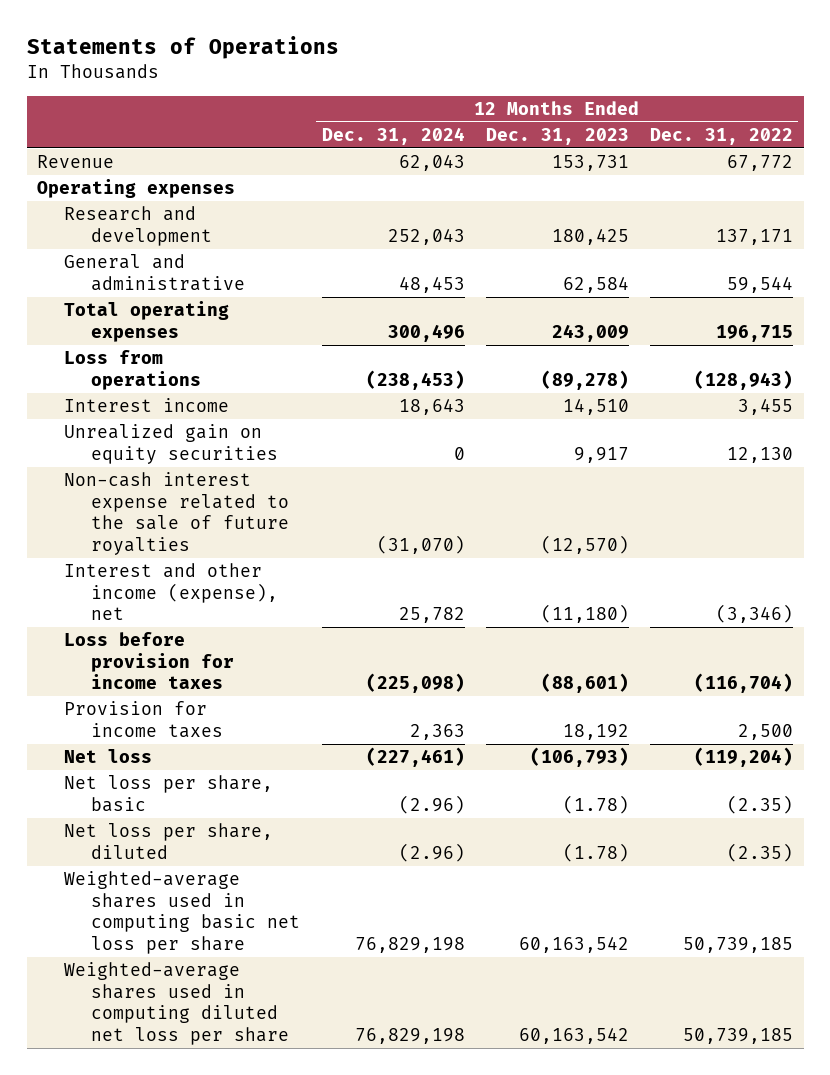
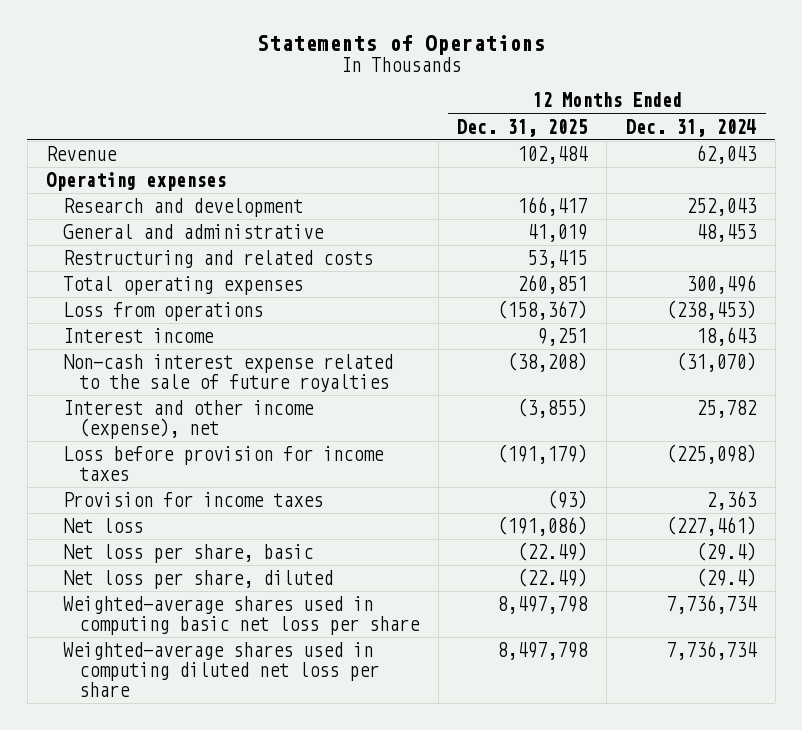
[485,127,629,145] Dec. 31, 2023 -> none
[649,127,793,145] Dec. 31, 2022 -> none
none -> [457,118,588,137] Dec. 31, 2025
none -> [62,250,373,269] Restructuring and related costs
[64,424,279,464] Unrealized gain on equity securities -> none
[398,794,465,814] (2.96) -> [695,542,756,562] (29.4)
[398,842,465,862] (2.96) -> [695,568,756,588] (29.4)
[354,936,465,953] 76,829,198 -> [665,595,757,615] 7,736,734
[354,1027,465,1044] 76,829,198 -> [665,641,757,661] 7,736,734

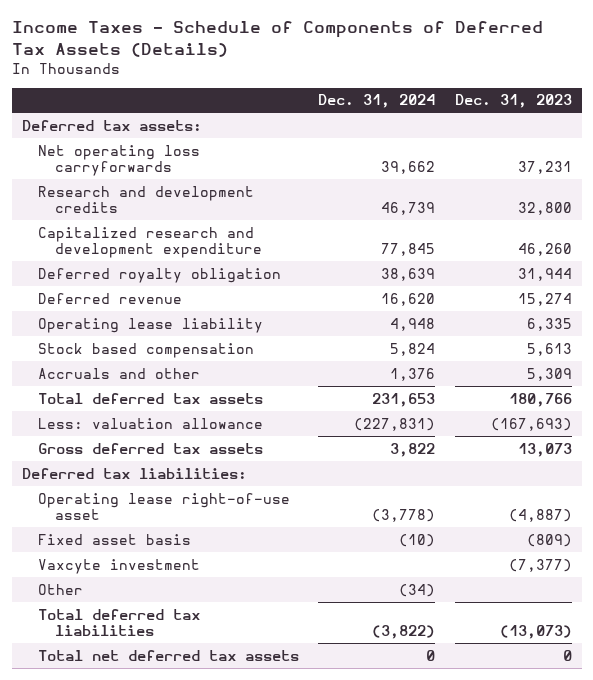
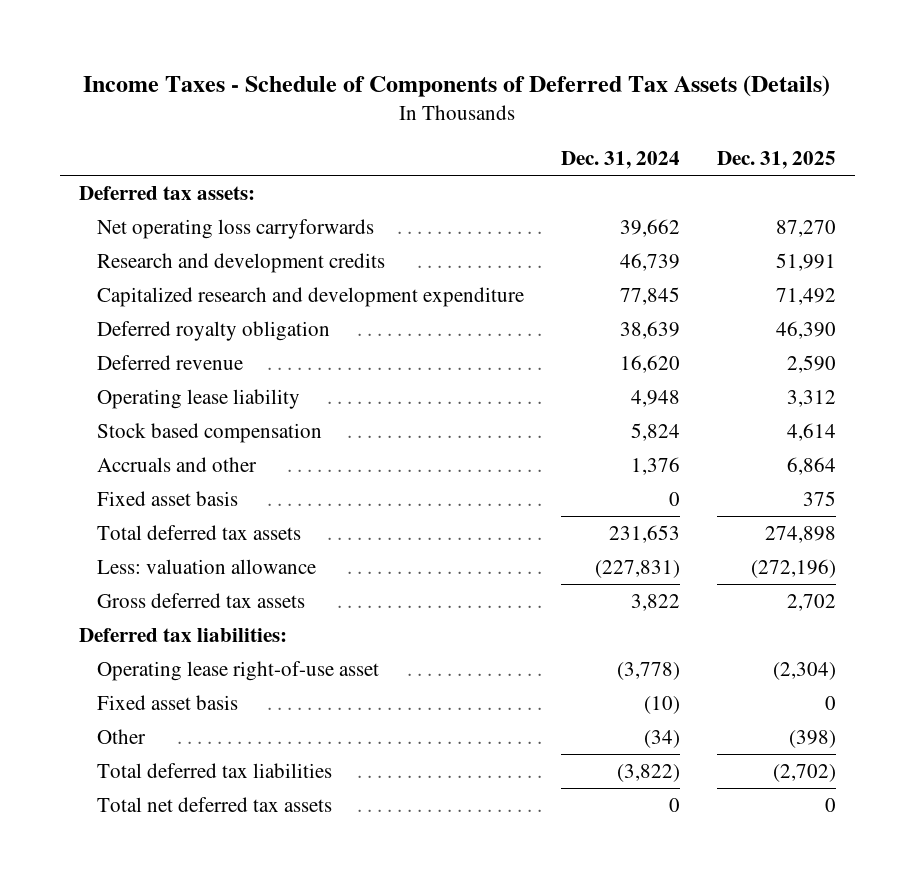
[454,94,572,109] Dec. 31, 2023 -> none
none -> [717,150,837,169] Dec. 31, 2025
none -> [96,490,238,506] Fixed asset basis
[38,558,201,574] Vaxcyte investment -> none

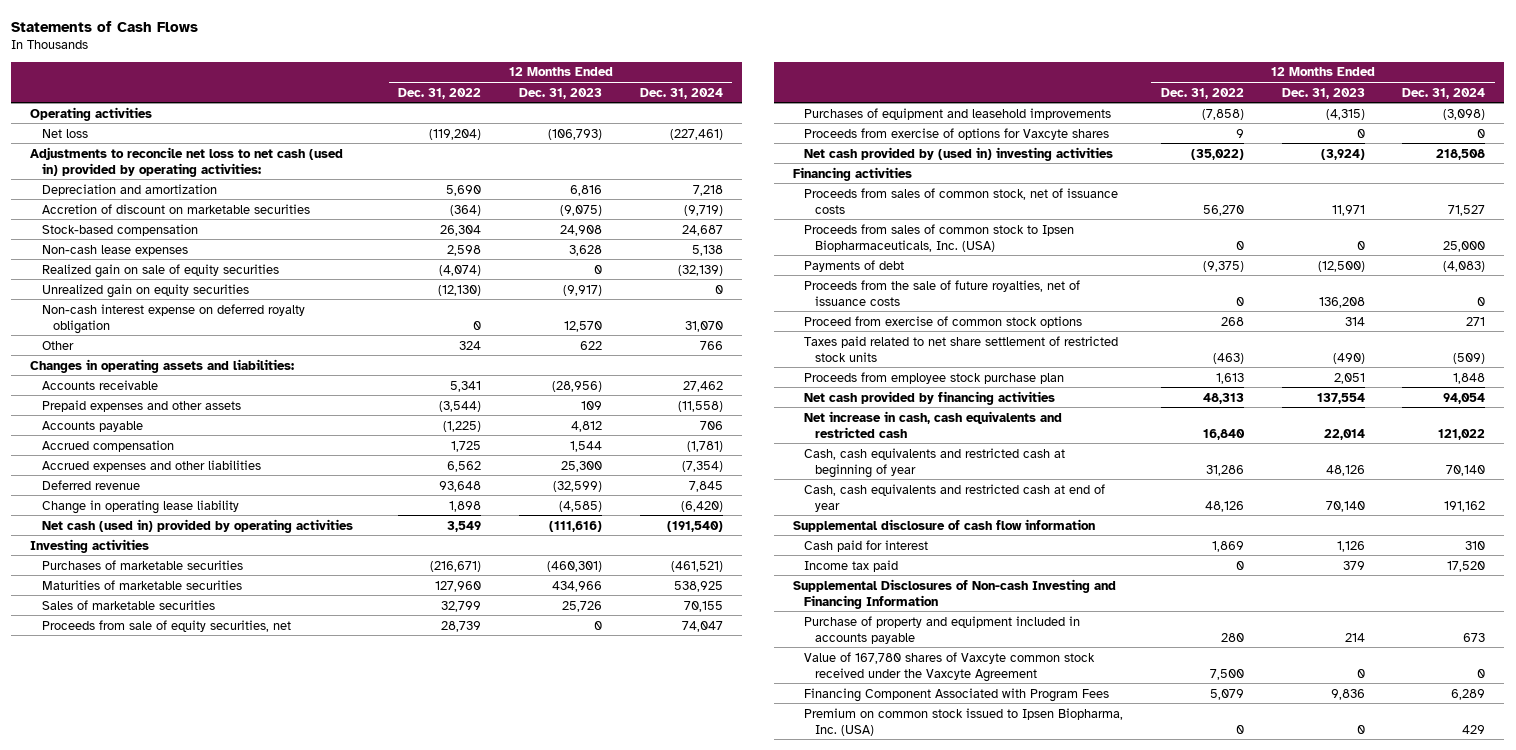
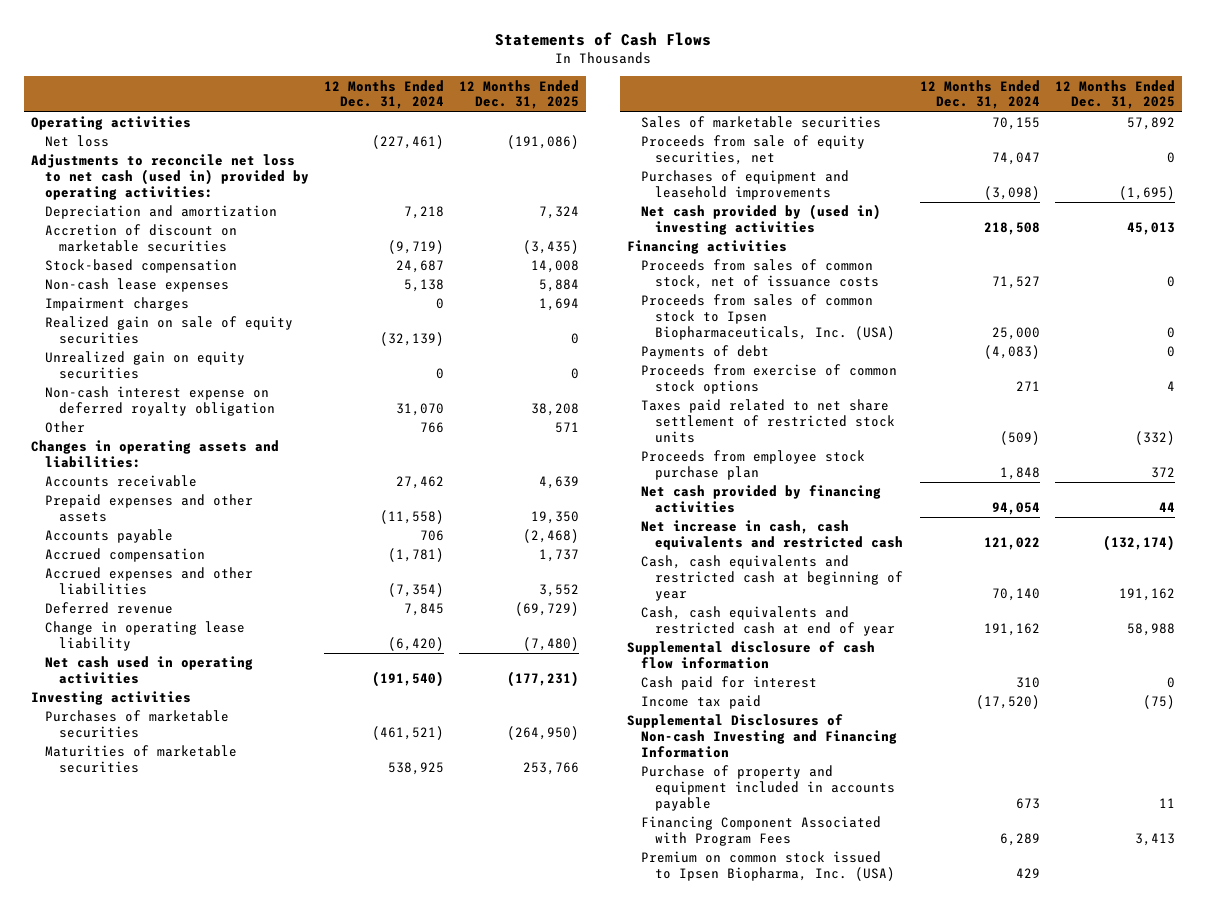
[398,87,482,99] Dec. 31, 2022 -> none
[519,87,603,99] Dec. 31, 2023 -> none
none -> [458,79,579,110] 12 Months Ended Dec. 31, 2025
none -> [44,297,189,312] Impairment charges
[41,518,353,533] Net cash (used in) provided by operating activities -> [44,656,253,685] Net cash used in operating activities
[804,127,1110,140] Proceeds from exercise of options for Vaxcyte shares -> none
[804,279,1081,306] Proceeds from the sale of future royalties, net of issuance costs -> none
[804,315,1083,328] Proceed from exercise of common stock options -> [641,364,898,395] Proceeds from exercise of common stock options
[1447,560,1486,572] 17,520 -> [976,695,1041,710] (17,520)
[804,651,1096,682] Value of 167,780 shares of Vaxcyte common stock received under the Vaxcyte Agreement -> none

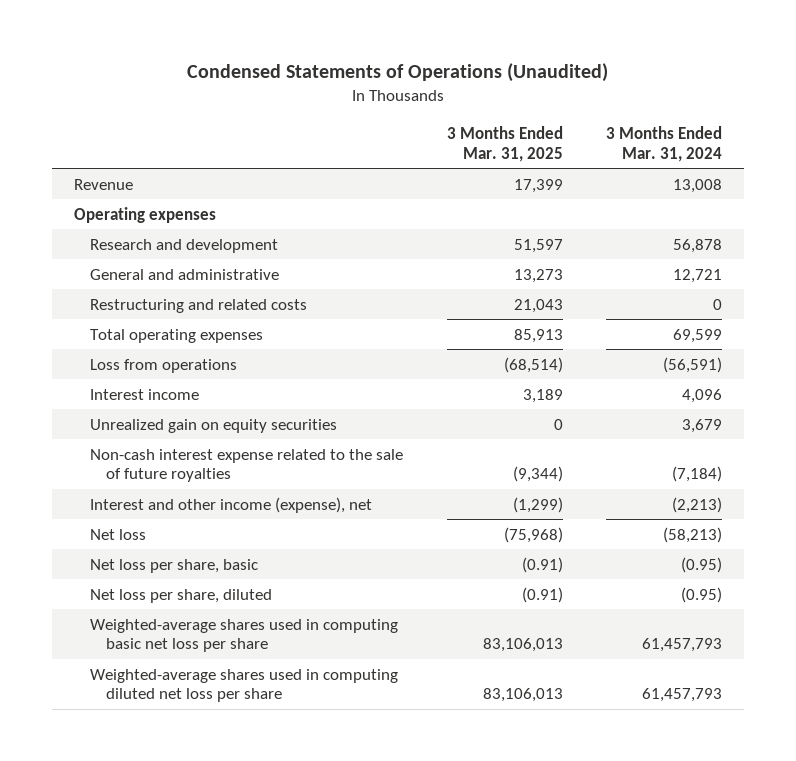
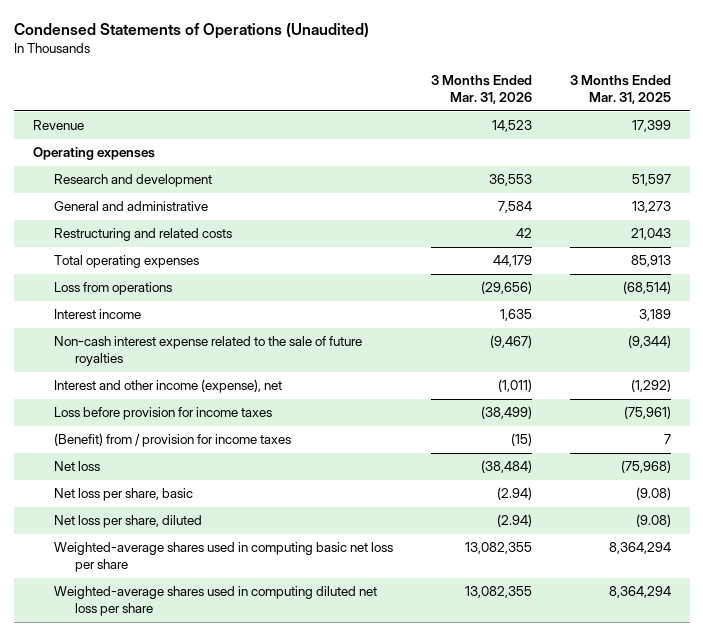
[606,125,723,162] 3 Months Ended Mar. 31, 2024 -> none
none -> [430,75,532,105] 3 Months Ended Mar. 31, 2026
[89,418,337,433] Unrealized gain on equity securities -> none
[512,496,563,513] (1,299) -> [630,379,671,393] (1,292)
none -> [53,407,272,421] Loss before provision for income taxes
none -> [53,433,291,448] (Benefit) from / provision for income taxes
[521,556,563,573] (0.91) -> [635,487,671,501] (9.08)
[521,586,563,603] (0.91) -> [635,514,671,528] (9.08)
[482,638,563,653] 83,106,013 -> [608,542,671,555] 8,364,294
[482,688,563,703] 83,106,013 -> [608,586,671,599] 8,364,294

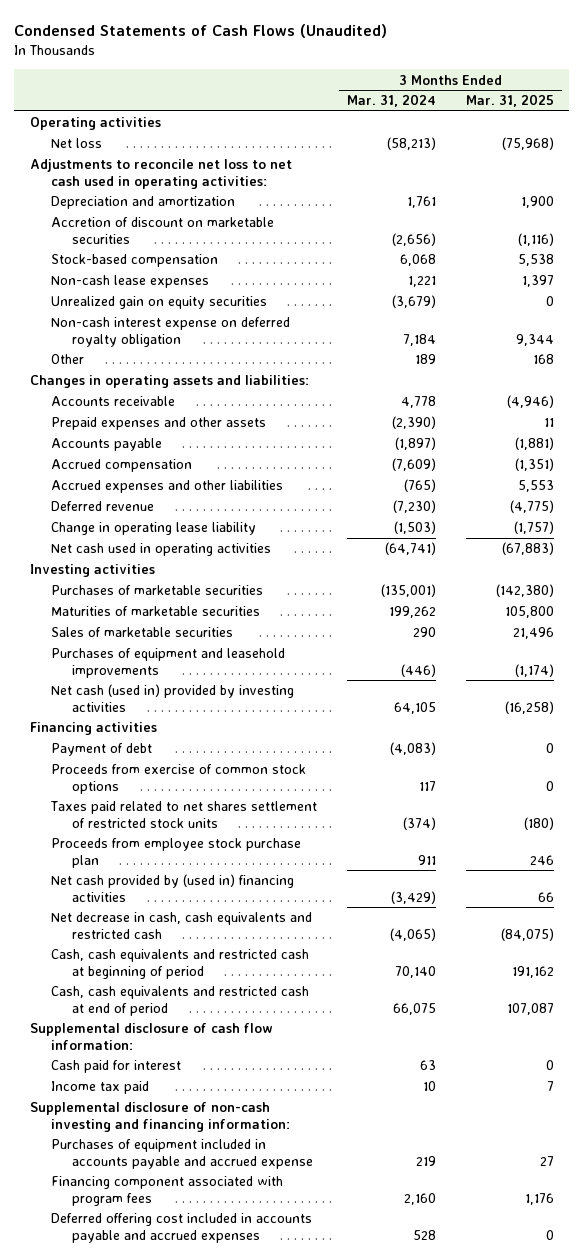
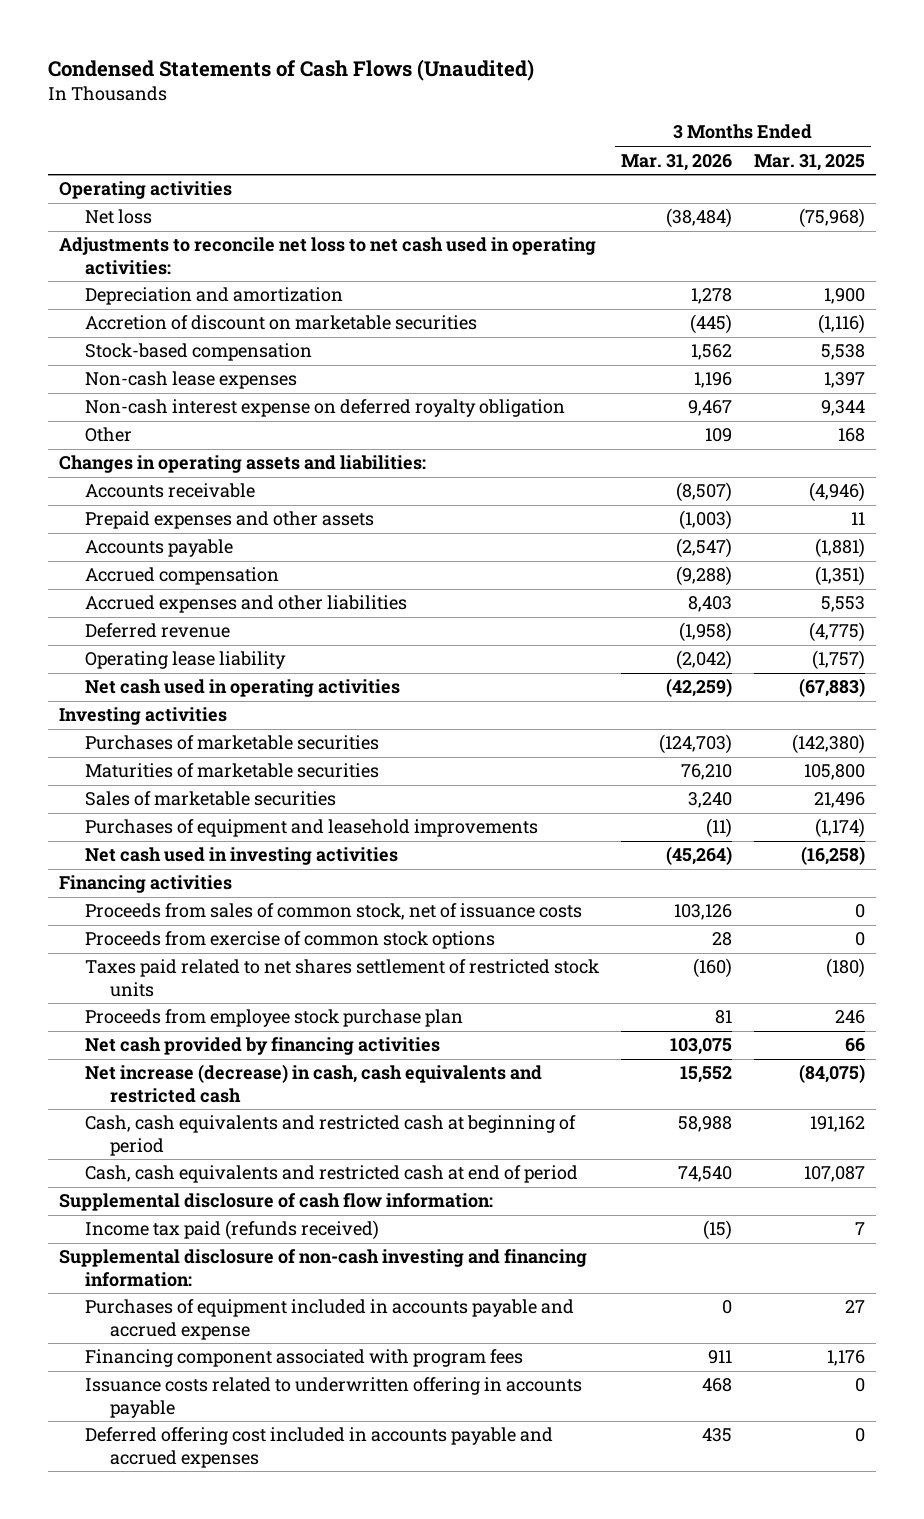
[346,94,436,108] Mar. 31, 2024 -> none
none -> [620,153,732,171] Mar. 31, 2026
[50,296,267,310] Unrealized gain on equity securities -> none
[50,522,256,536] Change in operating lease liability -> [84,651,286,670] Operating lease liability
[50,684,294,712] Net cash (used in) provided by investing activities -> [84,847,398,866] Net cash used in investing activities
[50,743,152,757] Payment of debt -> none
none -> [84,903,582,921] Proceeds from sales of common stock, net of issuance costs
[50,874,294,902] Net cash provided by (used in) financing activities -> [84,1037,440,1056] Net cash provided by financing activities
[50,912,312,939] Net decrease in cash, cash equivalents and restricted cash -> [84,1064,542,1103] Net increase (decrease) in cash, cash equivalents and restricted cash
[50,1060,181,1074] Cash paid for interest -> none
[50,1081,149,1095] Income tax paid -> [84,1220,379,1241] Income tax paid (refunds received)
none -> [84,1377,582,1418] Issuance costs related to underwritten offering in accounts payable

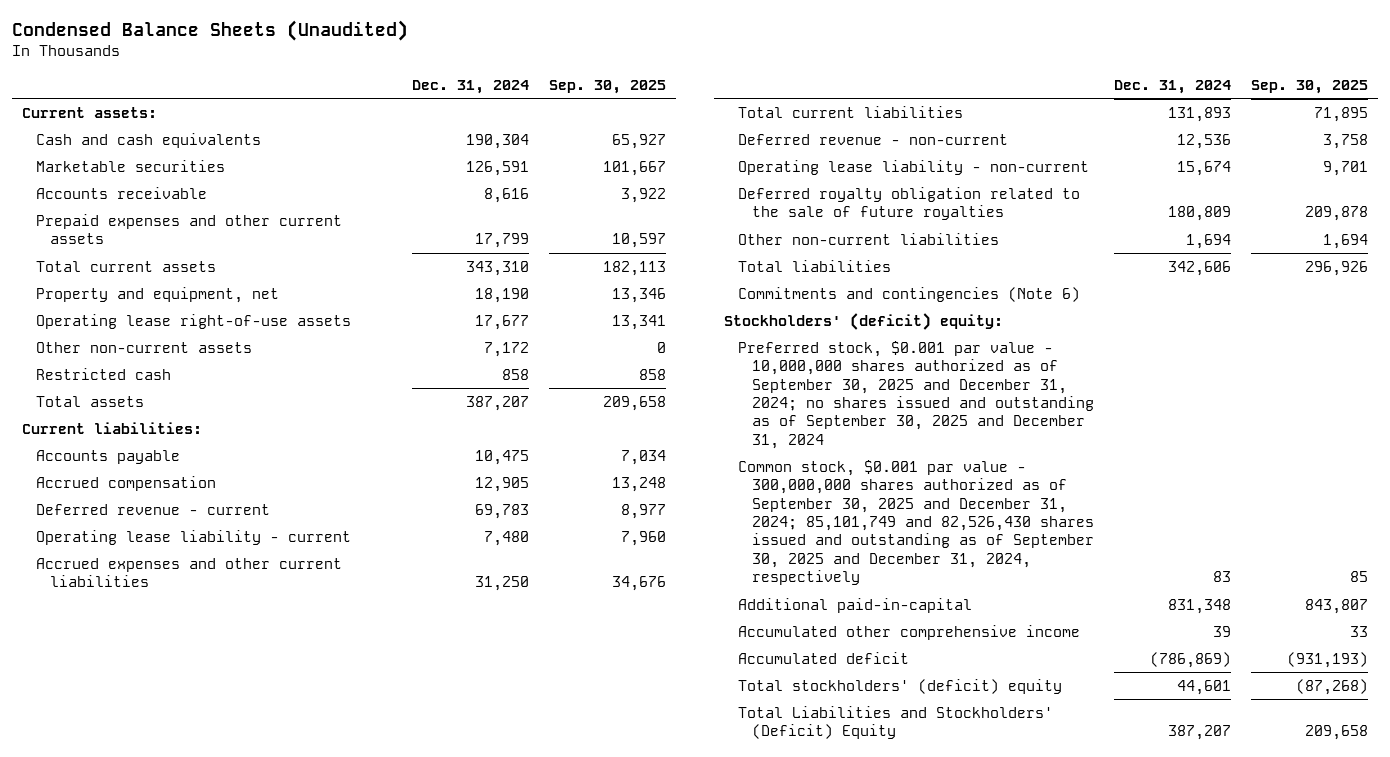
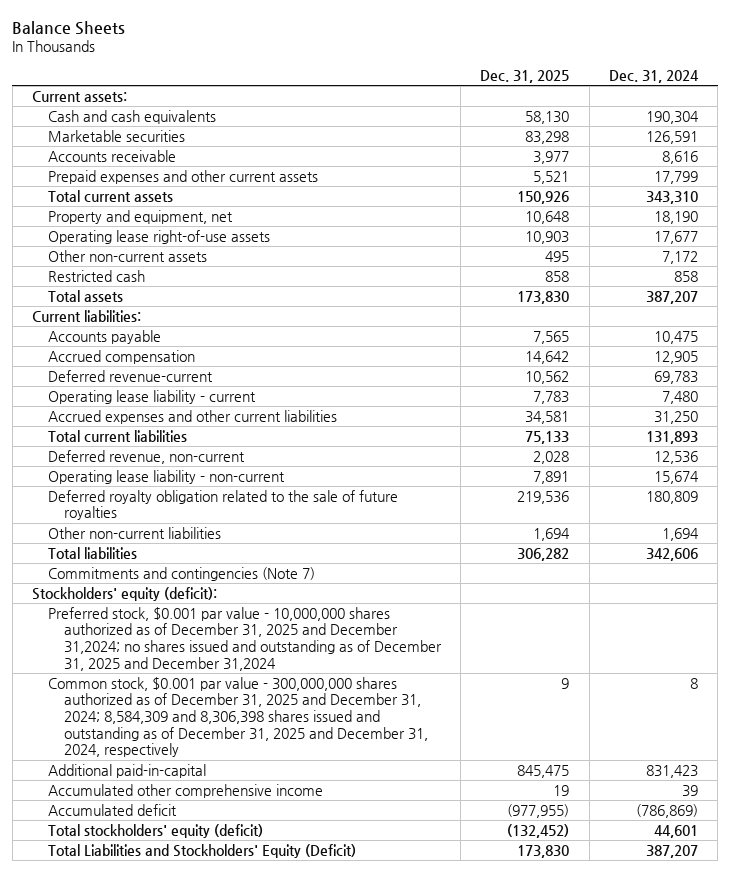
[12,19,409,41] Condensed Balance Sheets (Unaudited) -> [12,21,126,36] Balance Sheets
[549,79,667,94] Sep. 30, 2025 -> none
none -> [480,69,570,83] Dec. 31, 2025
[36,503,271,515] Deferred revenue - current -> [47,369,213,382] Deferred revenue-current
[737,133,1008,145] Deferred revenue - non-current -> [47,449,245,464] Deferred revenue, non-current
[737,286,1080,302] Commitments and contingencies (Note 6) -> [47,566,315,581] Commitments and contingencies (Note 7)
[723,312,1003,330] Stockholders' (deficit) equity: -> [31,586,217,601] Stockholders' equity (deficit):
[737,340,1094,449] Preferred stock, $0.001 par value - 10,000,000 shares authorized as of September 30, 2025 and December 31, 2024; no shares issued and outstanding as of September 30, 2025 and December 31, 2024 -> [47,606,443,671] Preferred stock, $0.001 par value - 10,000,000 shares authorized as of December 31, 2025 and December 31,2024; no shares issued and outstanding as of December 31, 2025 and December 31,2024
[737,459,1094,586] Common stock, $0.001 par value - 300,000,000 shares authorized as of September 30, 2025 and December 31, 2024; 85,101,749 and 82,526,430 shares issued and outstanding as of September 30, 2025 and December 31, 2024, respectively -> [47,676,429,758] Common stock, $0.001 par value - 300,000,000 shares authorized as of December 31, 2025 and December 31, 2024; 8,584,309 and 8,306,398 shares issued and outstanding as of December 31, 2025 and December 31, 2024, respectively
[1212,571,1231,583] 83 -> [689,677,698,689] 8
[1167,598,1231,614] 831,348 -> [645,764,698,778] 831,423
[737,678,1062,694] Total stockholders' (deficit) equity -> [47,823,263,838] Total stockholders' equity (deficit)
[737,705,1053,740] Total Liabilities and Stockholders' (Deficit) Equity -> [47,843,356,858] Total Liabilities and Stockholders' Equity (Deficit)

